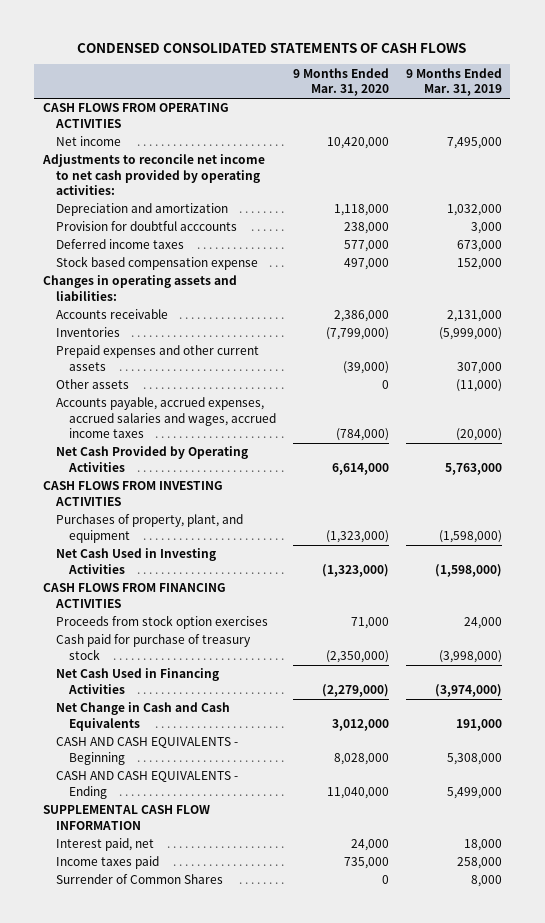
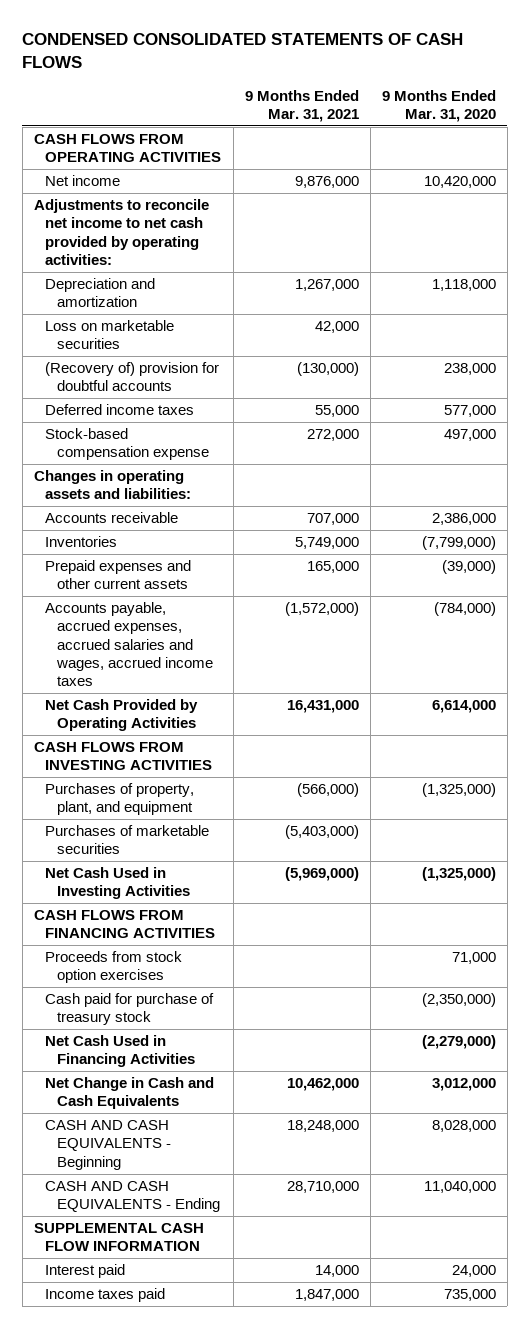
[405,67,502,97] 9 Months Ended Mar. 31, 2019 -> none
none -> [244,89,359,122] 9 Months Ended Mar. 31, 2021
none -> [45,320,175,350] Loss on marketable securities
[55,221,237,232] Provision for doubtful acccounts -> [45,362,220,392] (Recovery of) provision for doubtful accounts
[55,256,258,271] Stock based compensation expense -> [45,428,209,461] Stock-based compensation expense
[55,379,129,390] Other assets -> none
[325,529,389,543] (1,323,000) -> [421,783,496,798] (1,325,000)
none -> [45,825,210,855] Purchases of marketable securities
[321,563,389,577] (1,323,000) -> [421,867,496,882] (1,325,000)
[55,838,154,852] Interest paid, net -> [45,1264,126,1279] Interest paid
[55,874,223,885] Surrender of Common Shares -> none

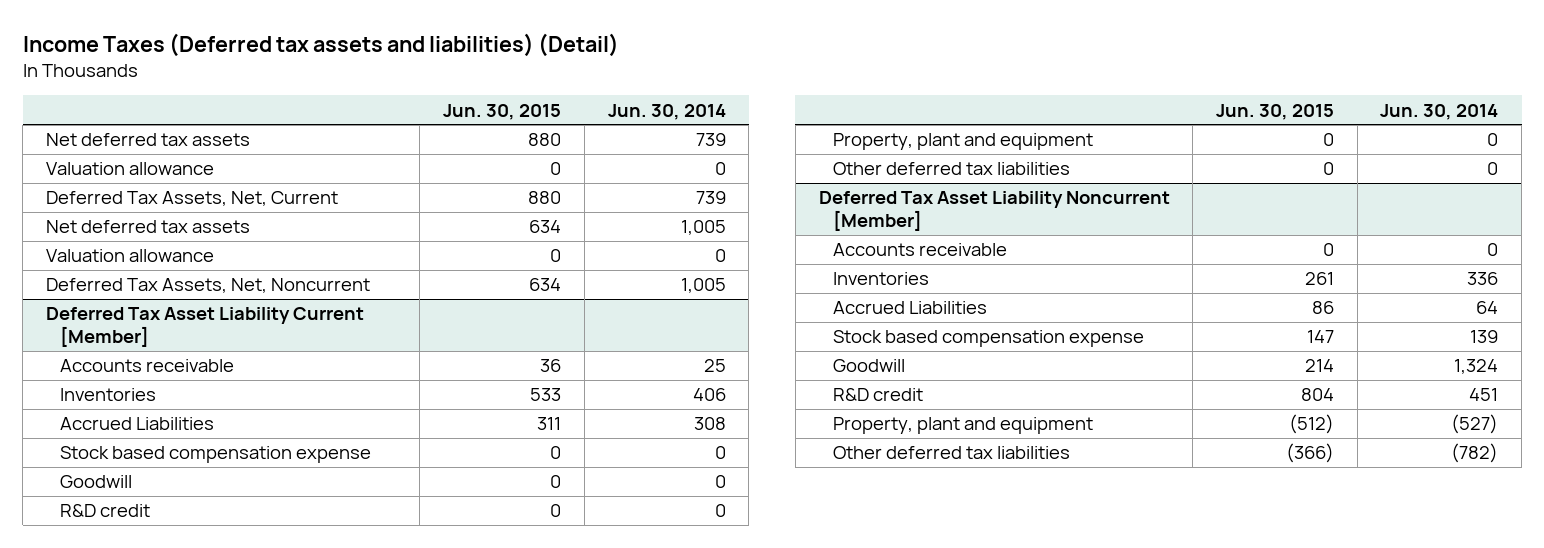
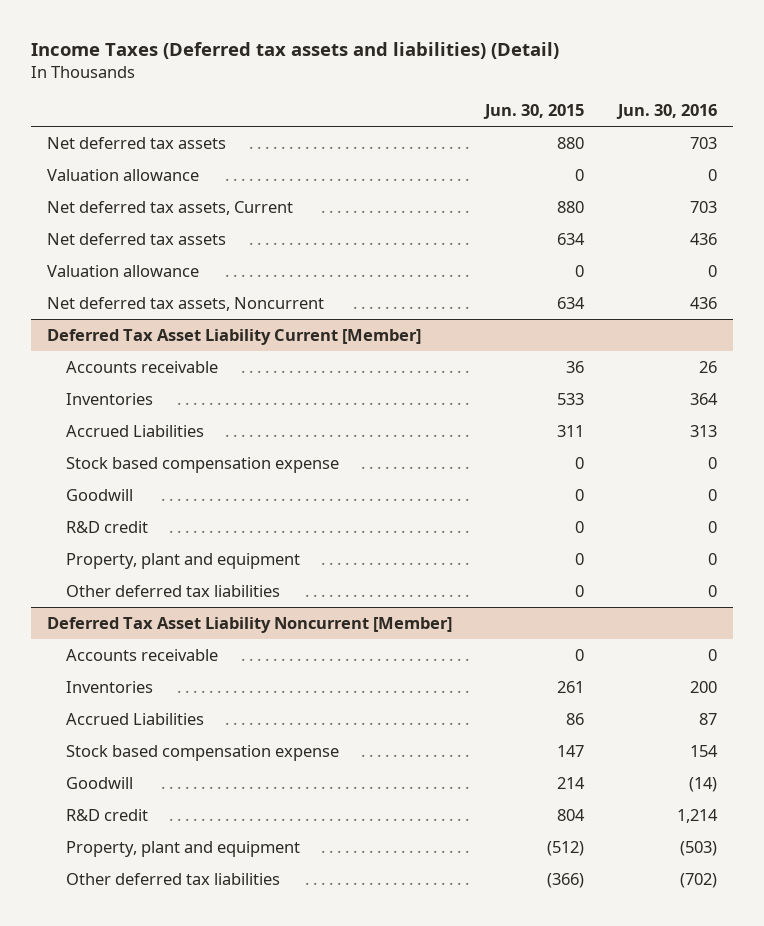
[607,103,726,120] Jun. 30, 2014 -> none
none -> [615,104,717,120] Jun. 30, 2016
[45,191,338,207] Deferred Tax Assets, Net, Current -> [47,200,294,215] Net deferred tax assets, Current
[45,278,370,294] Deferred Tax Assets, Net, Noncurrent -> [47,296,325,311] Net deferred tax assets, Noncurrent

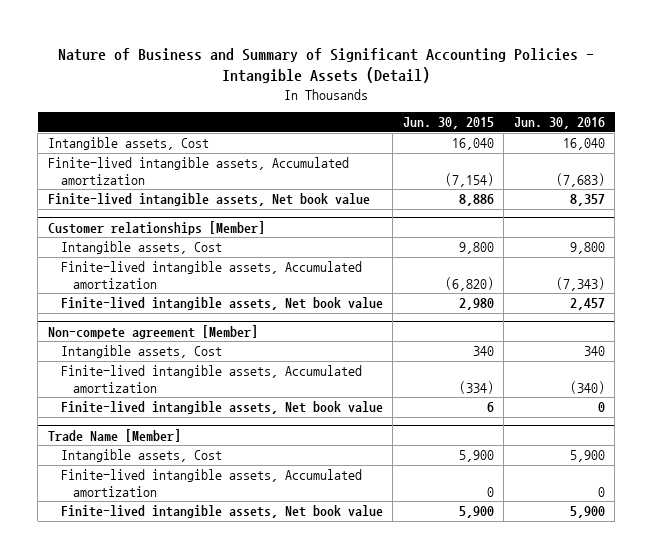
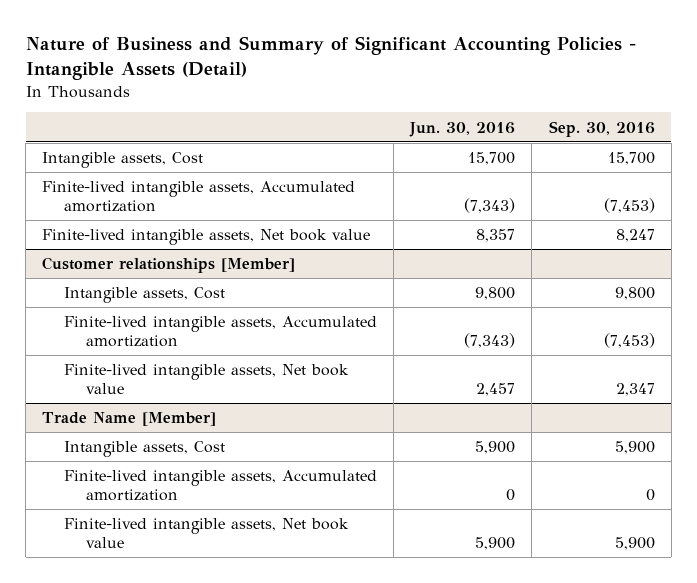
[402,117,494,130] Jun. 30, 2015 -> none
none -> [548,120,655,137] Sep. 30, 2016
[562,138,605,151] 16,040 -> [468,152,516,166] 15,700
[555,172,605,187] (7,683) -> [464,198,516,214] (7,343)
[47,324,258,339] Non-compete agreement [Member] -> none
[60,345,222,359] Intangible assets, Cost -> none
[60,365,362,393] Finite-lived intangible assets, Accumulated amortization -> none
[60,401,383,415] Finite-lived intangible assets, Net book value -> none

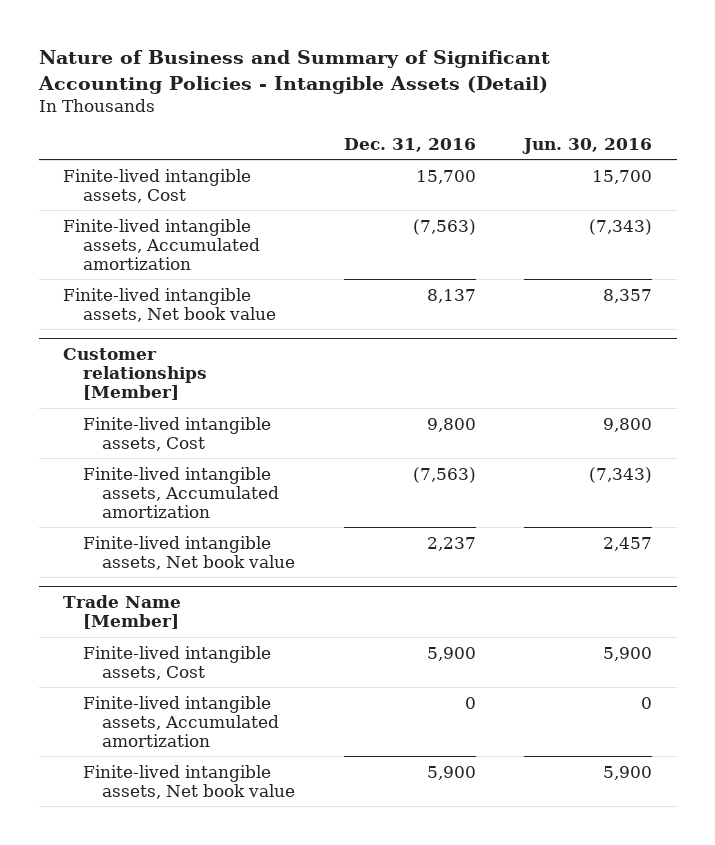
[548,120,655,137] Sep. 30, 2016 -> none
none -> [343,137,476,152] Dec. 31, 2016
[42,152,204,169] Intangible assets, Cost -> [63,168,252,203] Finite-lived intangible assets, Cost
[64,287,226,304] Intangible assets, Cost -> [82,416,271,451] Finite-lived intangible assets, Cost
[64,441,226,458] Intangible assets, Cost -> [82,645,271,680] Finite-lived intangible assets, Cost

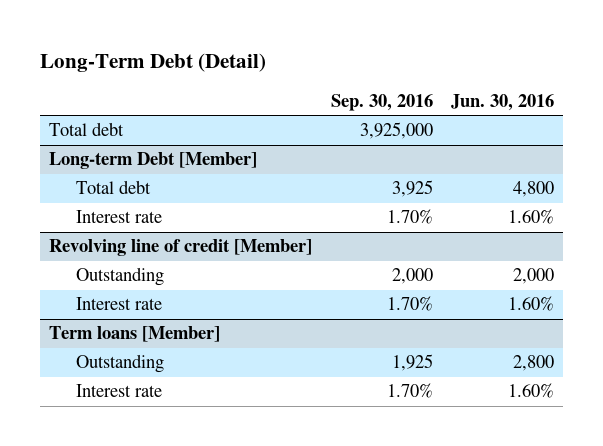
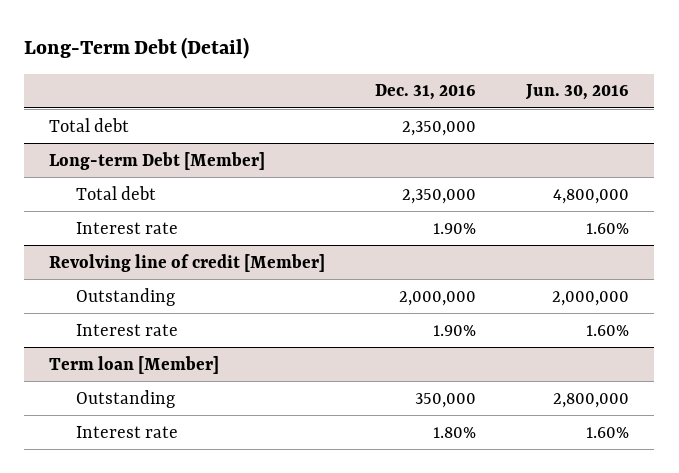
[330,94,433,112] Sep. 30, 2016 -> none
none -> [375,84,477,101] Dec. 31, 2016
[513,181,555,198] 4,800 -> [553,188,630,204] 4,800,000
[513,268,555,285] 2,000 -> [552,290,630,306] 2,000,000
[48,326,220,343] Term loans [Member] -> [49,355,220,374] Term loan [Member]
[513,355,555,372] 2,800 -> [553,392,630,408] 2,800,000

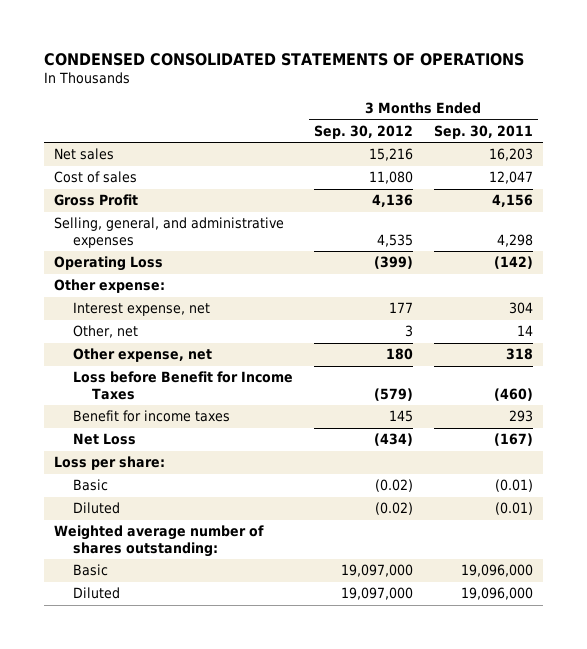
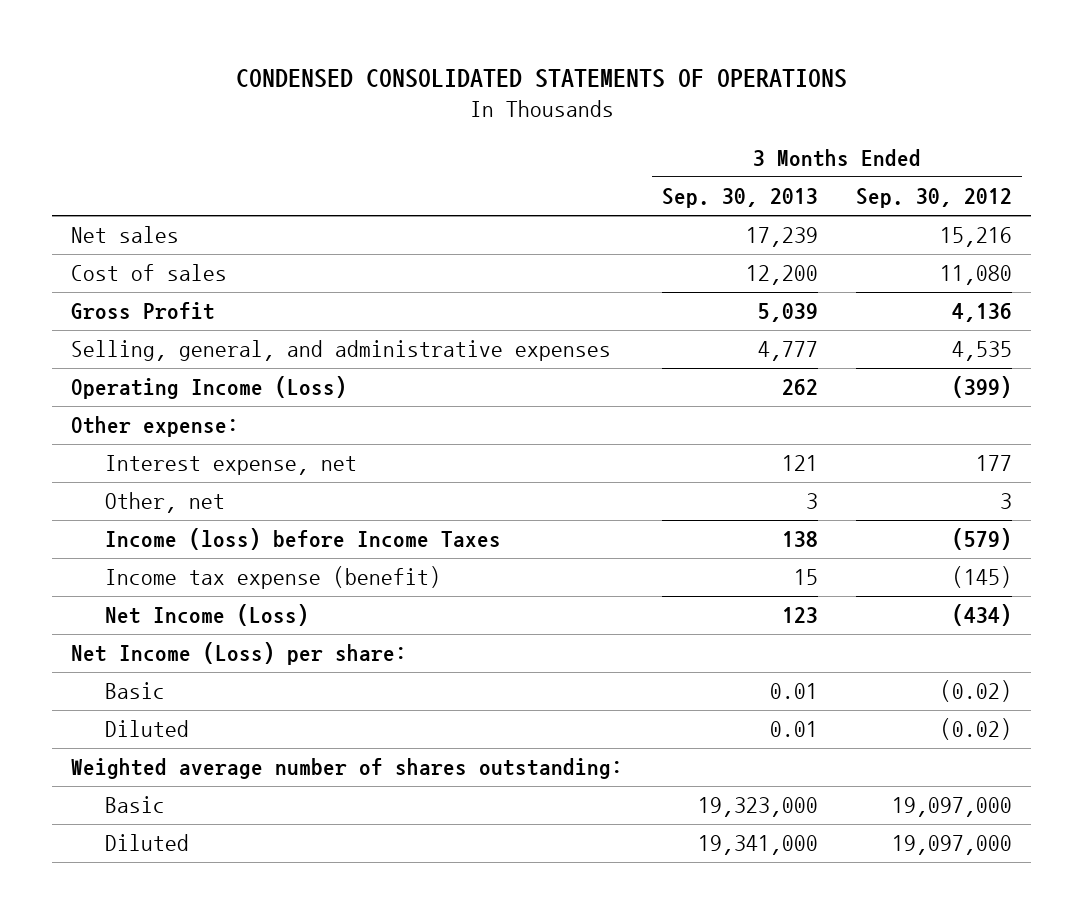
[433,124,533,139] Sep. 30, 2011 -> none
none -> [661,188,818,209] Sep. 30, 2013
[54,256,164,272] Operating Loss -> [70,376,347,400] Operating Income (Loss)
[73,348,213,363] Other expense, net -> none
[73,371,294,400] Loss before Benefit for Income Taxes -> [104,528,501,551] Income (loss) before Income Taxes
[73,410,231,423] Benefit for income taxes -> [104,566,441,590] Income tax expense (benefit)
[388,410,413,423] 145 -> [952,566,1013,589] (145)
[73,433,137,446] Net Loss -> [104,604,309,627] Net Income (Loss)
[54,456,166,471] Loss per share: -> [70,642,407,666] Net Income (Loss) per share:

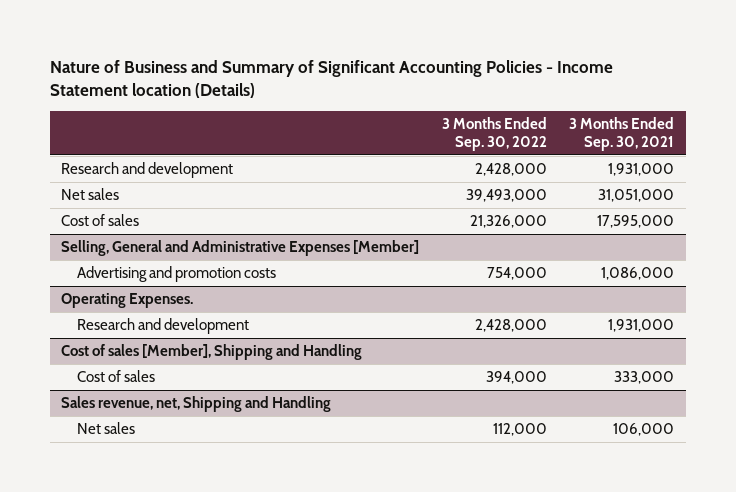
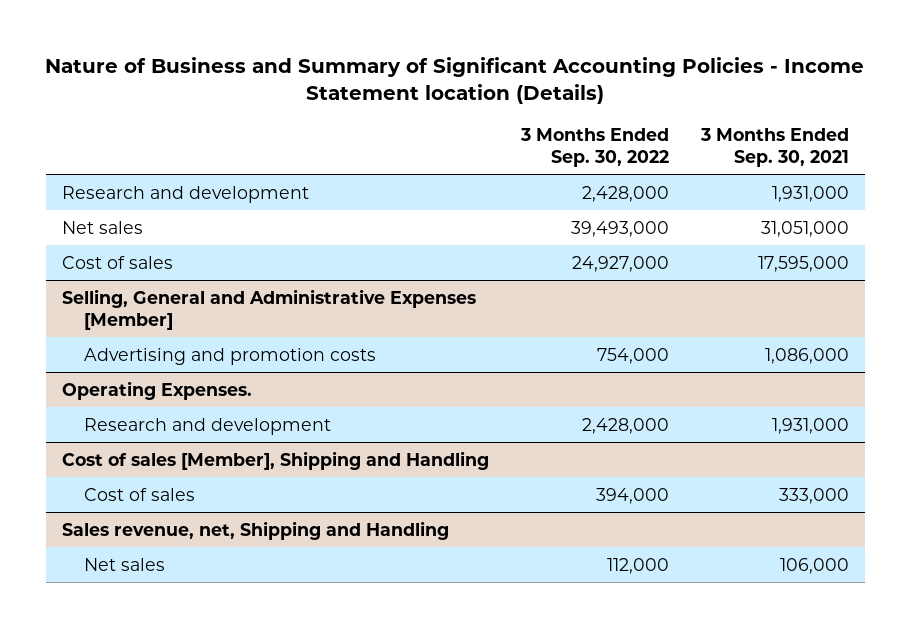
[469,215,547,229] 21,326,000 -> [571,255,669,272] 24,927,000

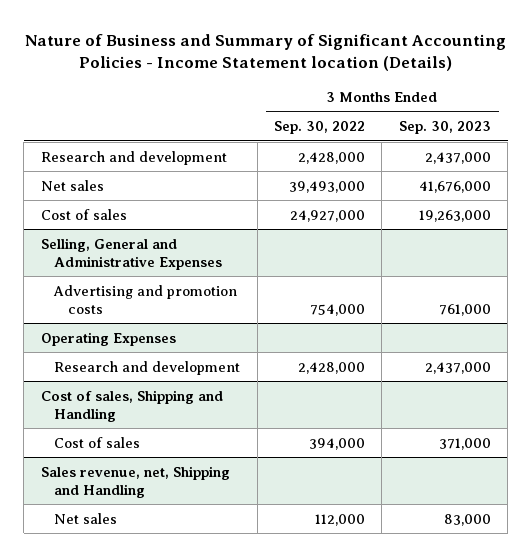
[700,127,850,167] 3 Months Ended Sep. 30, 2021 -> none
none -> [398,121,491,135] Sep. 30, 2023
[61,288,476,330] Selling, General and Administrative Expenses [Member] -> [40,237,223,270] Selling, General and Administrative Expenses
[61,380,252,400] Operating Expenses. -> [40,331,176,346] Operating Expenses
[61,450,489,470] Cost of sales [Member], Shipping and Handling -> [40,389,223,422] Cost of sales, Shipping and Handling

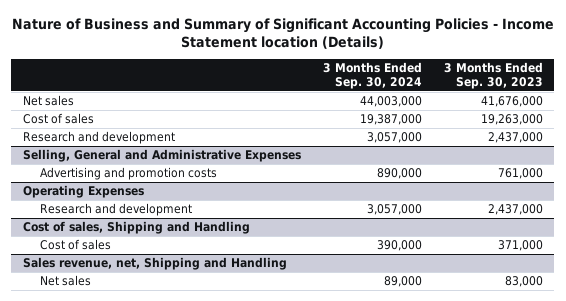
[274,121,366,135] Sep. 30, 2022 -> none
none -> [322,62,422,90] 3 Months Ended Sep. 30, 2024
[40,150,227,165] Research and development -> [22,131,175,145] Research and development

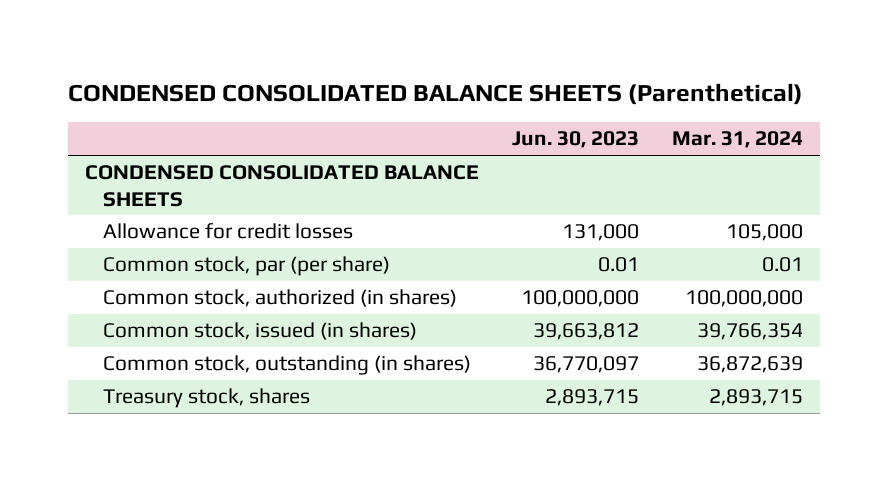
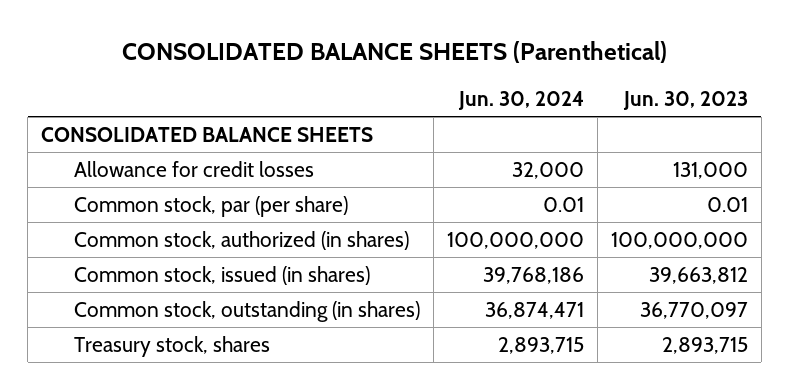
[68,83,804,106] CONDENSED CONSOLIDATED BALANCE SHEETS (Parenthetical) -> [122,41,668,64] CONSOLIDATED BALANCE SHEETS (Parenthetical)
[672,131,804,149] Mar. 31, 2024 -> none
none -> [457,91,584,111] Jun. 30, 2024
[84,165,479,207] CONDENSED CONSOLIDATED BALANCE SHEETS -> [41,126,374,142] CONSOLIDATED BALANCE SHEETS

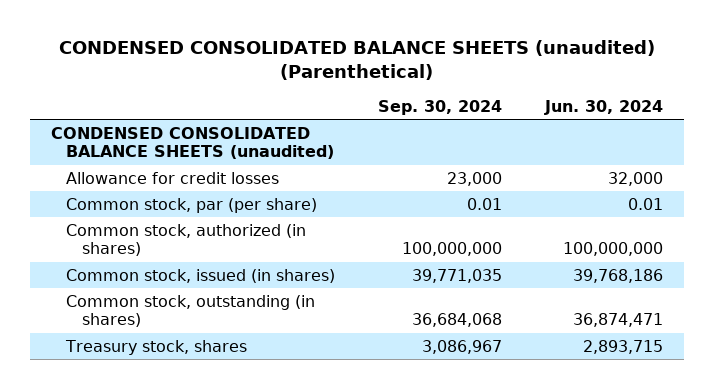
[122,41,668,64] CONSOLIDATED BALANCE SHEETS (Parenthetical) -> [59,39,656,80] CONDENSED CONSOLIDATED BALANCE SHEETS (unaudited) (Parenthetical)
[622,91,748,111] Jun. 30, 2023 -> none
none -> [378,99,503,115] Sep. 30, 2024
[41,126,374,142] CONSOLIDATED BALANCE SHEETS -> [51,126,335,160] CONDENSED CONSOLIDATED BALANCE SHEETS (unaudited)

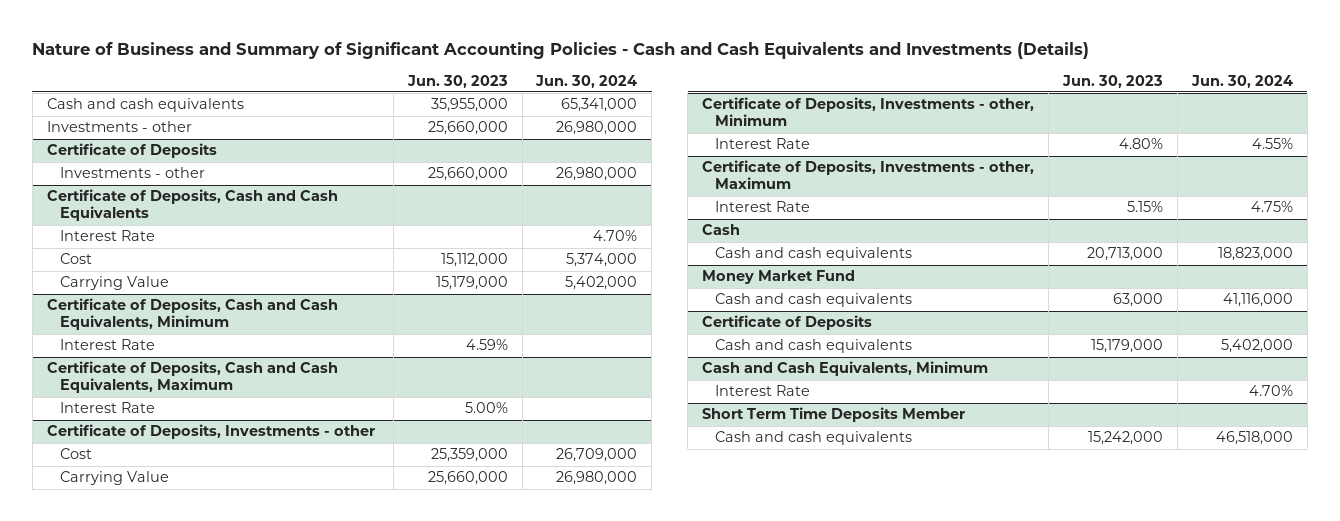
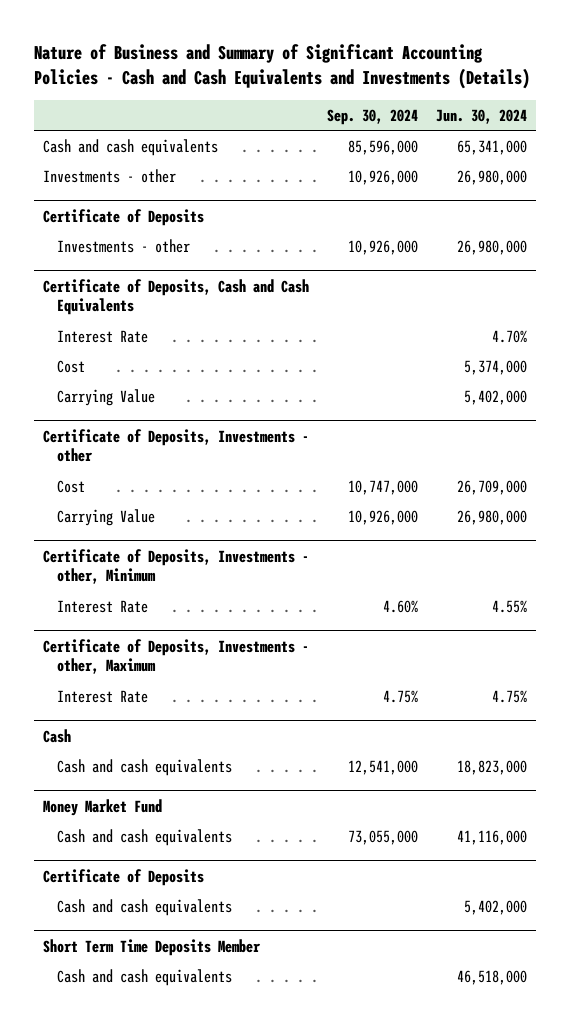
[406,74,508,88] Jun. 30, 2023 -> none
none -> [326,108,418,125] Sep. 30, 2024
[46,298,338,331] Certificate of Deposits, Cash and Cash Equivalents, Minimum -> none
[59,339,155,351] Interest Rate -> none
[46,361,338,394] Certificate of Deposits, Cash and Cash Equivalents, Maximum -> none
[59,402,155,414] Interest Rate -> none
[702,361,989,377] Cash and Cash Equivalents, Minimum -> none
[715,385,811,397] Interest Rate -> none

